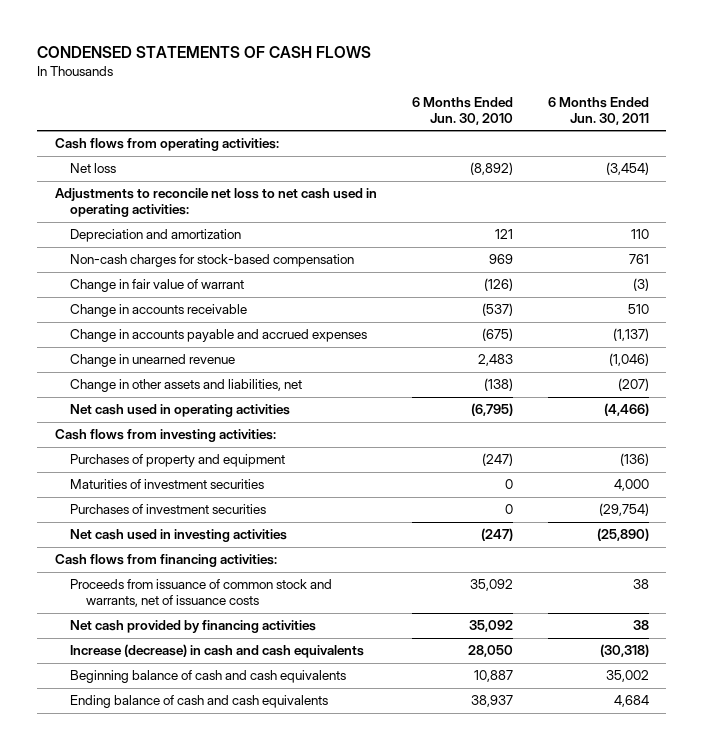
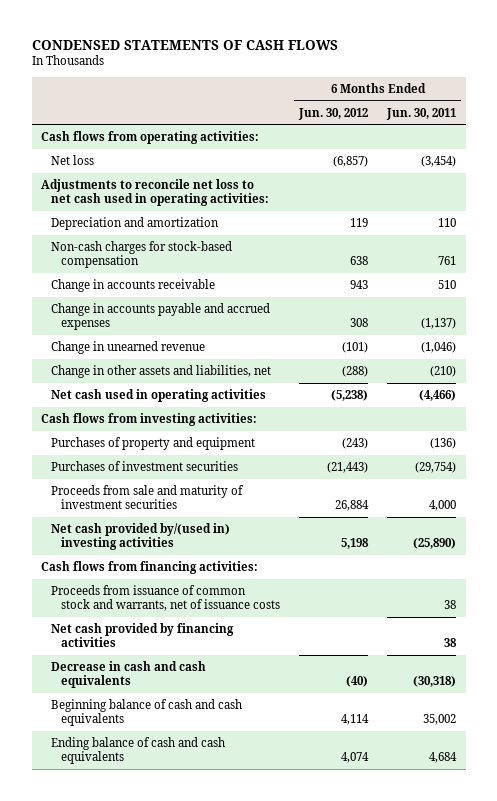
[411,96,513,125] 6 Months Ended Jun. 30, 2010 -> none
none -> [298,107,369,120] Jun. 30, 2012
[70,279,245,293] Change in fair value of warrant -> none
[617,378,649,392] (207) -> [430,366,457,378] (210)
[70,479,265,490] Maturities of investment securities -> none
none -> [51,485,245,510] Proceeds from sale and maturity of investment securities
[70,529,288,543] Net cash used in investing activities -> [51,523,231,551] Net cash provided by/(used in) investing activities
[70,644,365,659] Increase (decrease) in cash and cash equivalents -> [51,661,207,689] Decrease in cash and cash equivalents

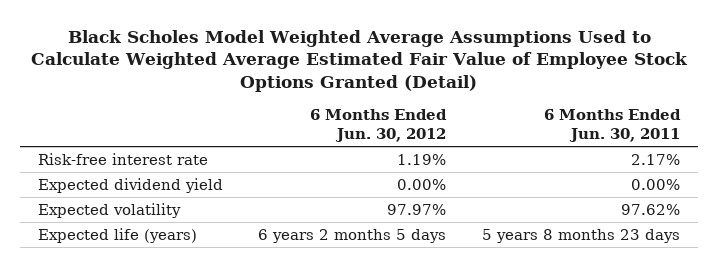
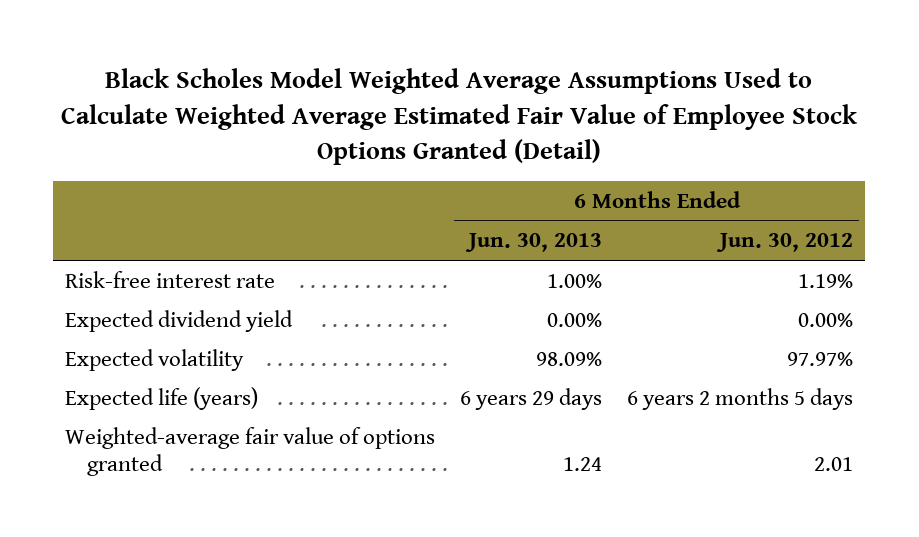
[543,109,681,142] 6 Months Ended Jun. 30, 2011 -> none
none -> [465,233,603,253] Jun. 30, 2013
none -> [65,426,436,476] Weighted-average fair value of options granted

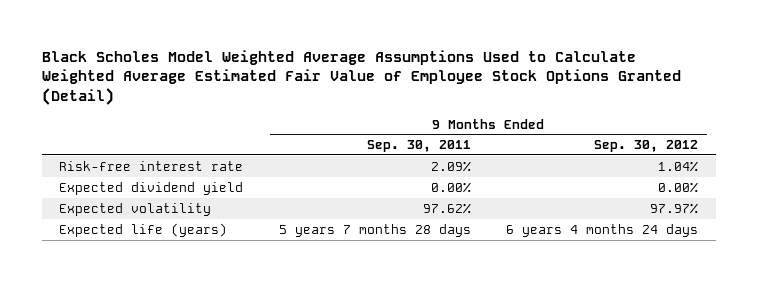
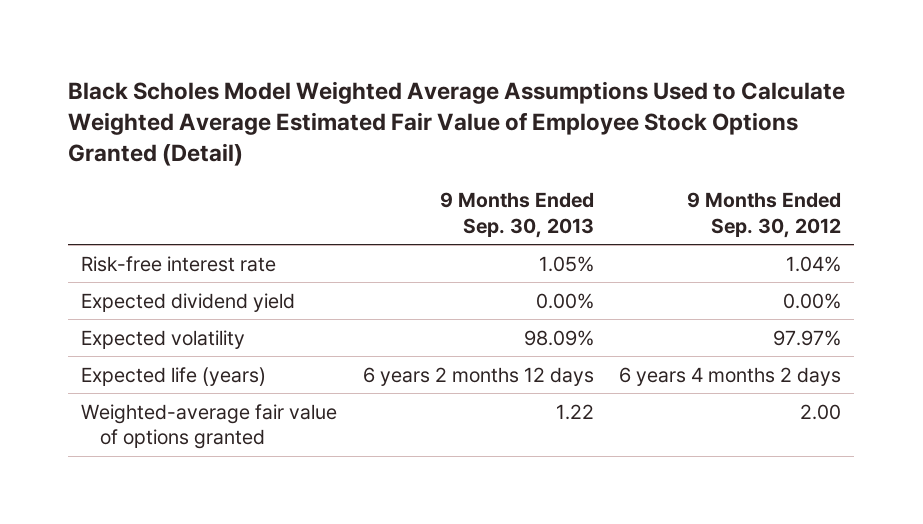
[366,140,471,153] Sep. 30, 2011 -> none
none -> [439,192,594,238] 9 Months Ended Sep. 30, 2013
[506,223,699,237] 6 years 4 months 24 days -> [619,366,842,386] 6 years 4 months 2 days
none -> [81,403,338,450] Weighted-average fair value of options granted

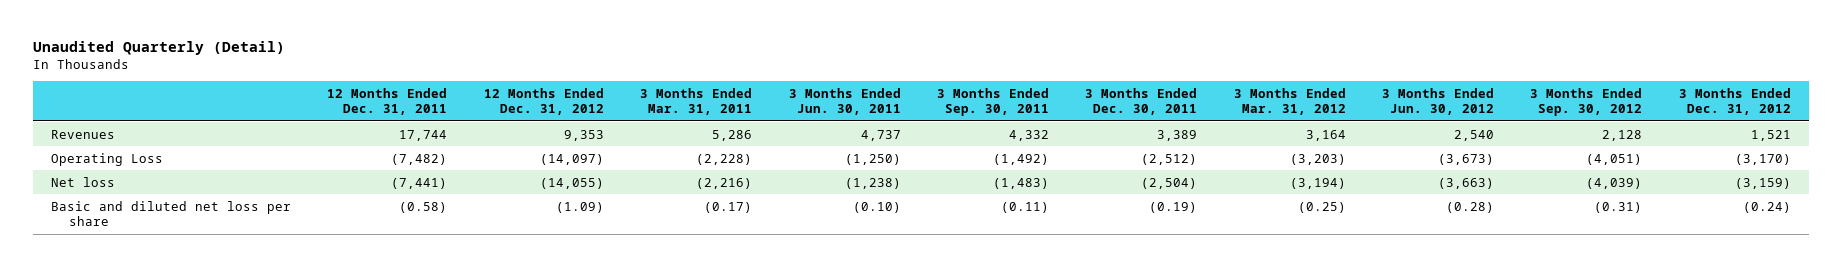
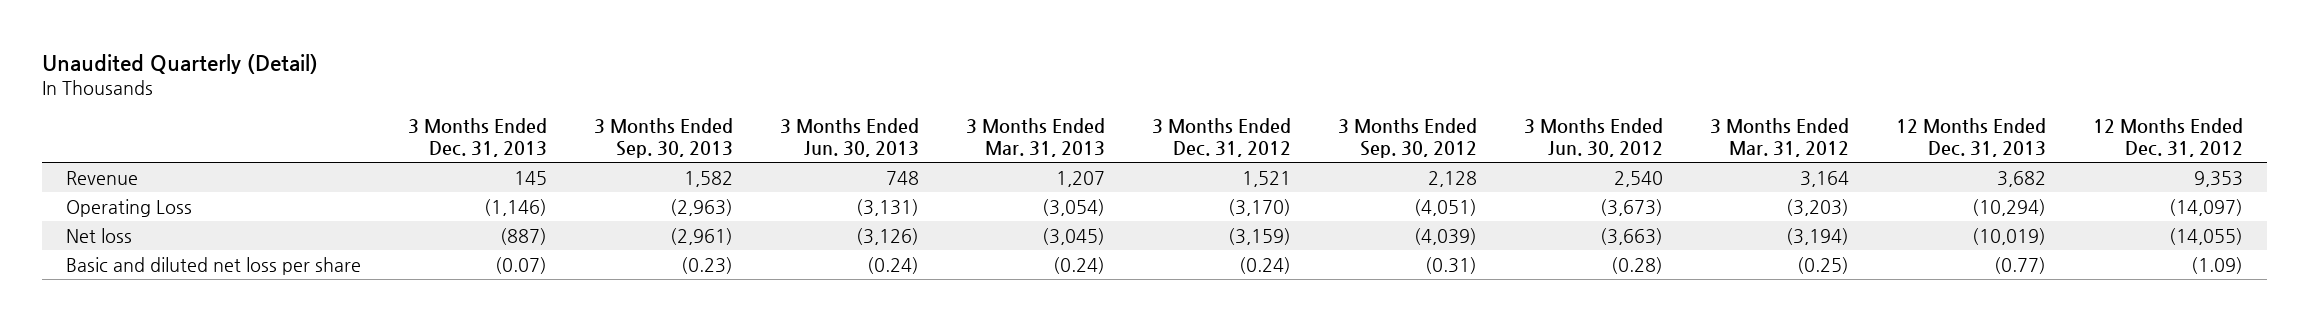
[327,87,448,116] 12 Months Ended Dec. 31, 2011 -> none
[640,87,753,116] 3 Months Ended Mar. 31, 2011 -> none
[788,87,901,116] 3 Months Ended Jun. 30, 2011 -> none
[936,87,1049,117] 3 Months Ended Sep. 30, 2011 -> none
[1085,87,1198,116] 3 Months Ended Dec. 30, 2011 -> none
none -> [407,117,547,157] 3 Months Ended Dec. 31, 2013
none -> [594,117,734,158] 3 Months Ended Sep. 30, 2013
none -> [780,117,920,157] 3 Months Ended Jun. 30, 2013
none -> [966,117,1106,157] 3 Months Ended Mar. 31, 2013
none -> [1896,117,2047,157] 12 Months Ended Dec. 31, 2013
[51,129,116,139] Revenues -> [65,170,138,185] Revenue

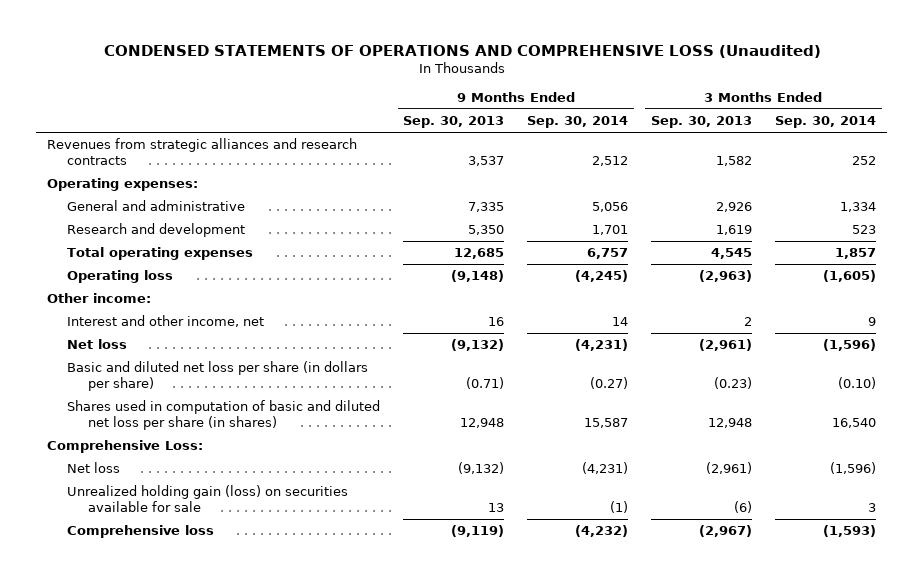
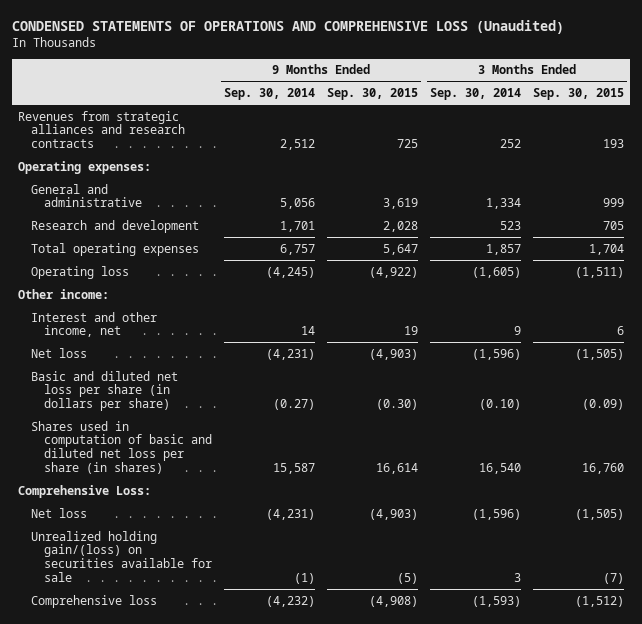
[403,116,505,129] Sep. 30, 2013 -> none
[651,116,753,129] Sep. 30, 2013 -> none
none -> [327,88,419,101] Sep. 30, 2015
none -> [532,88,624,101] Sep. 30, 2015
[67,485,349,513] Unrealized holding gain (loss) on securities available for sale -> [31,530,213,582] Unrealized holding gain/(loss) on securities available for sale

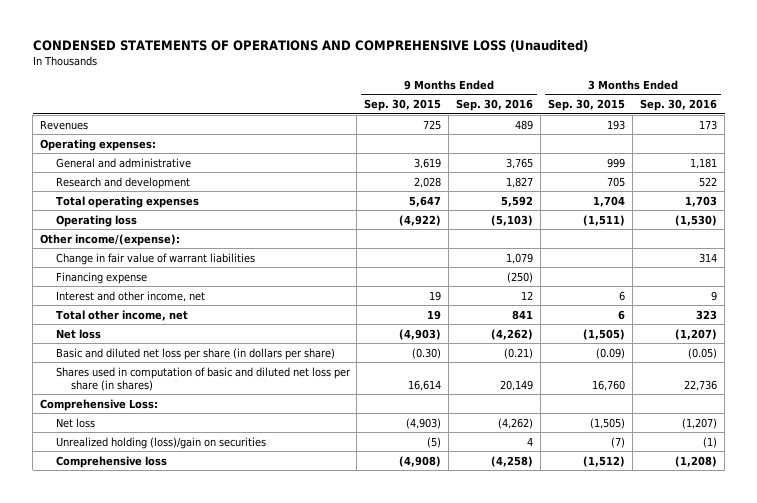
[224,88,316,101] Sep. 30, 2014 -> none
[430,88,522,101] Sep. 30, 2014 -> none
none -> [456,99,534,112] Sep. 30, 2016
none -> [640,99,718,112] Sep. 30, 2016
[18,110,186,149] Revenues from strategic alliances and research contracts -> [40,119,89,130] Revenues
[18,288,110,299] Other income: -> [40,233,181,246] Other income/(expense):
none -> [55,252,255,265] Change in fair value of warrant liabilities
none -> [55,271,147,284] Financing expense
none -> [55,309,188,321] Total other income, net
[31,530,213,582] Unrealized holding gain/(loss) on securities available for sale -> [55,436,266,449] Unrealized holding (loss)/gain on securities

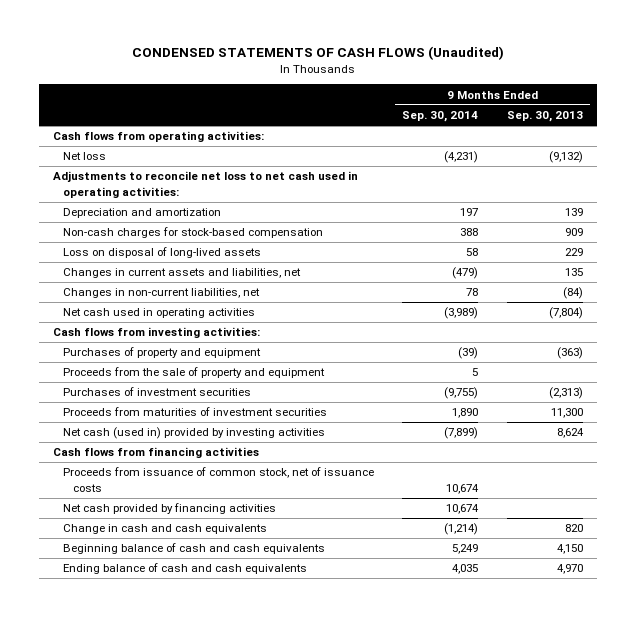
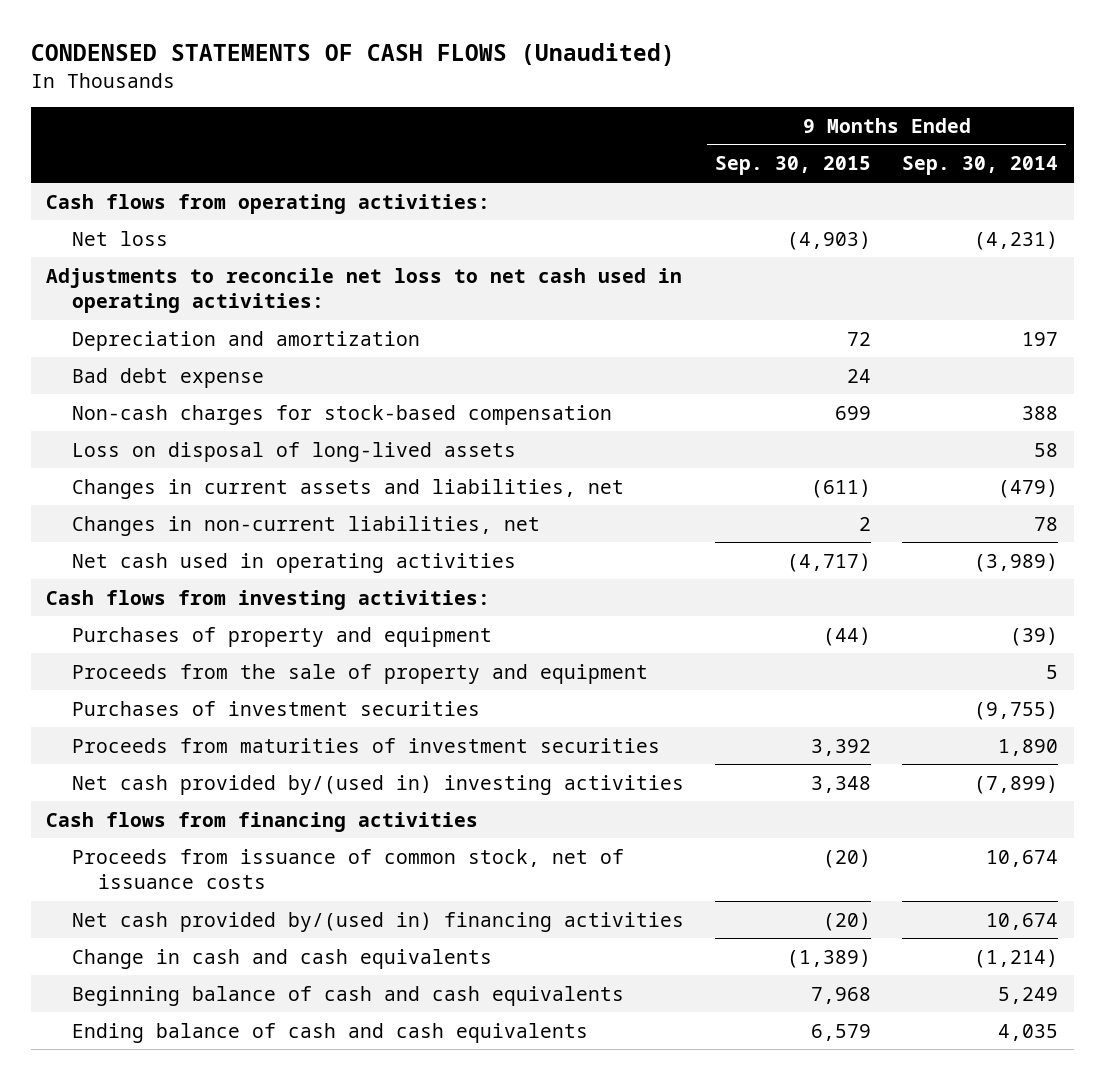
[506,111,583,123] Sep. 30, 2013 -> none
none -> [715,156,872,176] Sep. 30, 2015
none -> [72,367,265,388] Bad debt expense
[62,427,325,440] Net cash (used in) provided by investing activities -> [72,774,685,795] Net cash provided by/(used in) investing activities
[62,503,276,515] Net cash provided by financing activities -> [72,911,685,932] Net cash provided by/(used in) financing activities

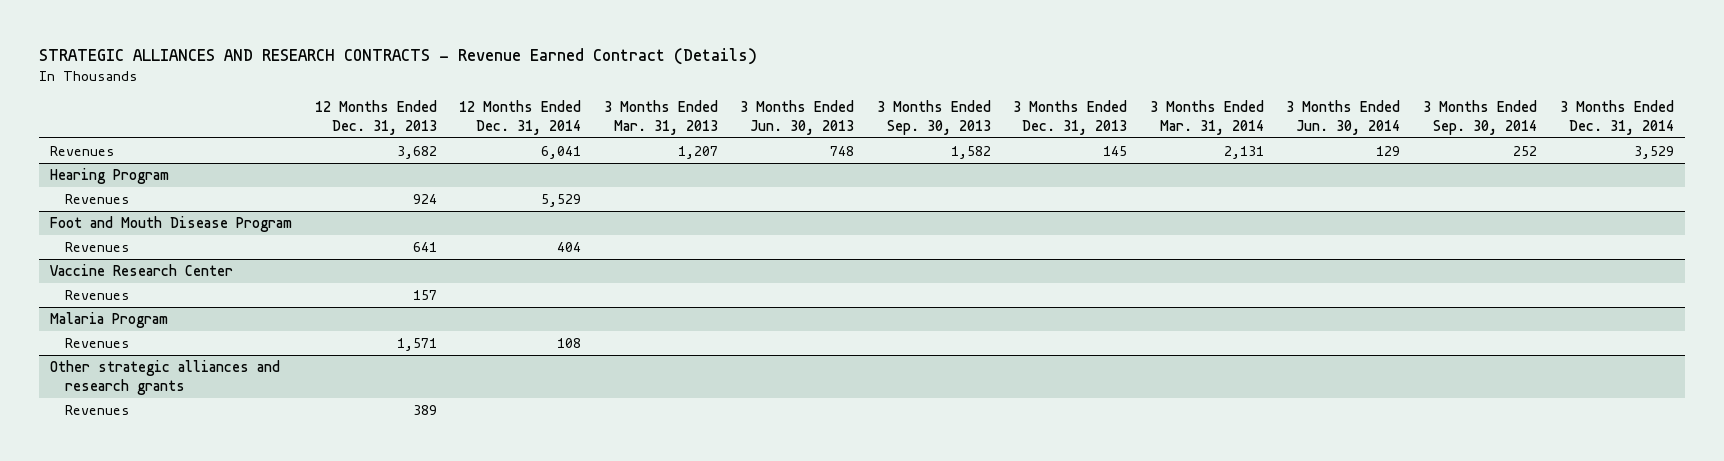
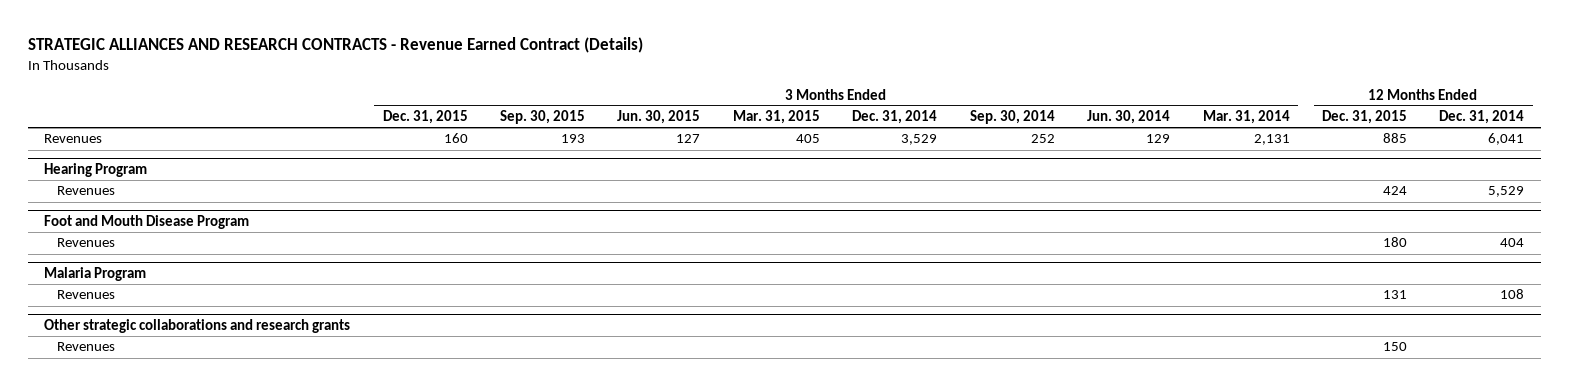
[314,100,437,136] 12 Months Ended Dec. 31, 2013 -> none
[603,100,718,136] 3 Months Ended Mar. 31, 2013 -> none
[740,100,855,136] 3 Months Ended Jun. 30, 2013 -> none
[876,100,991,136] 3 Months Ended Sep. 30, 2013 -> none
[1013,100,1128,136] 3 Months Ended Dec. 31, 2013 -> none
none -> [382,110,468,125] Dec. 31, 2015
none -> [499,110,585,125] Sep. 30, 2015
none -> [617,110,701,125] Jun. 30, 2015
none -> [732,110,820,125] Mar. 31, 2015
none -> [1321,110,1407,125] Dec. 31, 2015
[50,263,234,276] Vaccine Research Center -> none
[64,289,130,300] Revenues -> none
[50,359,281,395] Other strategic alliances and research grants -> [44,318,351,333] Other strategic collaborations and research grants

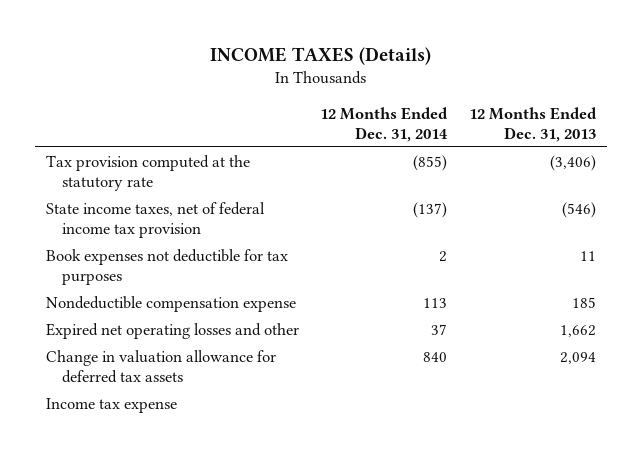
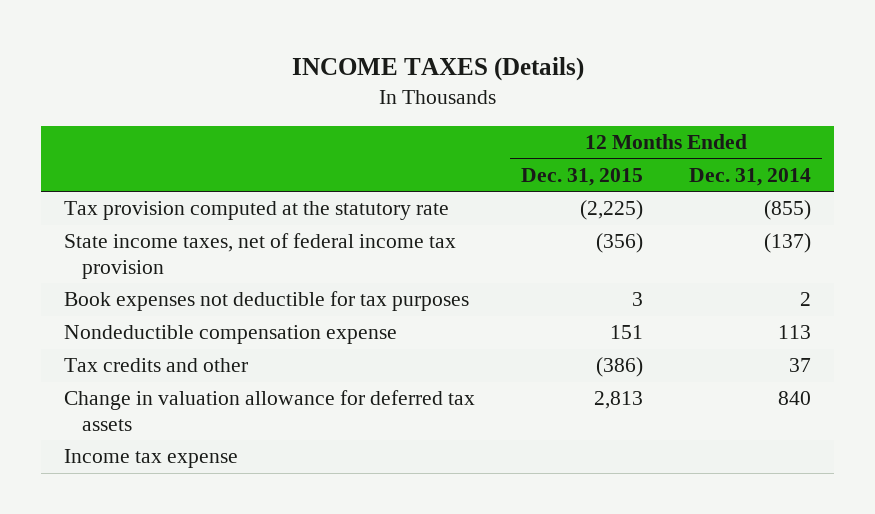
[468,106,597,142] 12 Months Ended Dec. 31, 2013 -> none
none -> [521,167,644,186] Dec. 31, 2015
[45,323,299,340] Expired net operating losses and other -> none
none -> [64,358,249,373] Tax credits and other

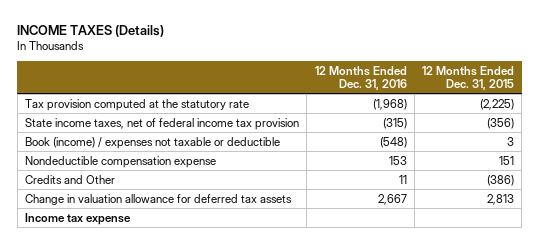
[688,167,811,186] Dec. 31, 2014 -> none
none -> [314,65,407,91] 12 Months Ended Dec. 31, 2016
[64,291,470,312] Book expenses not deductible for tax purposes -> [25,136,281,149] Book (income) / expenses not taxable or deductible
[64,358,249,373] Tax credits and other -> [25,174,116,184] Credits and Other

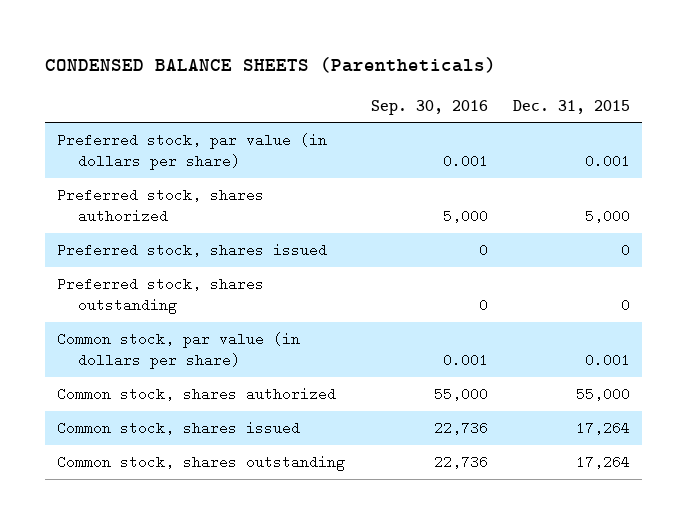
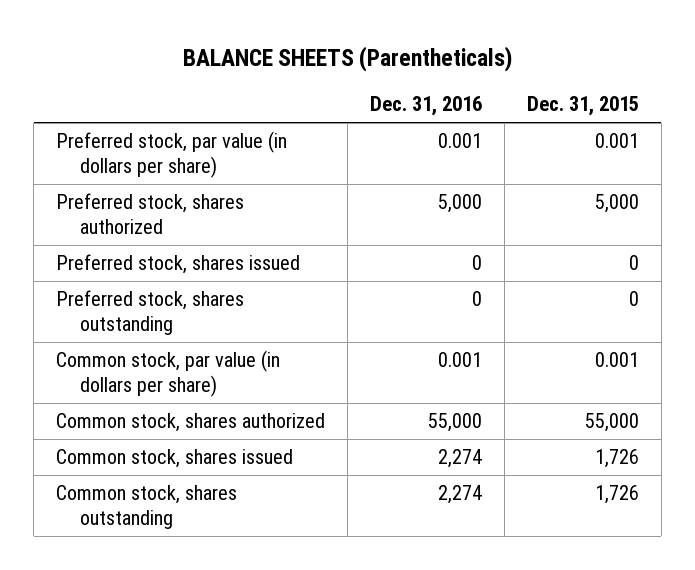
[44,57,496,74] CONDENSED BALANCE SHEETS (Parentheticals) -> [182,45,512,72] BALANCE SHEETS (Parentheticals)
[370,99,488,115] Sep. 30, 2016 -> none
none -> [370,96,483,117] Dec. 31, 2016
[575,421,630,436] 17,264 -> [594,449,639,469] 1,726
[575,455,630,470] 17,264 -> [594,485,639,505] 1,726

